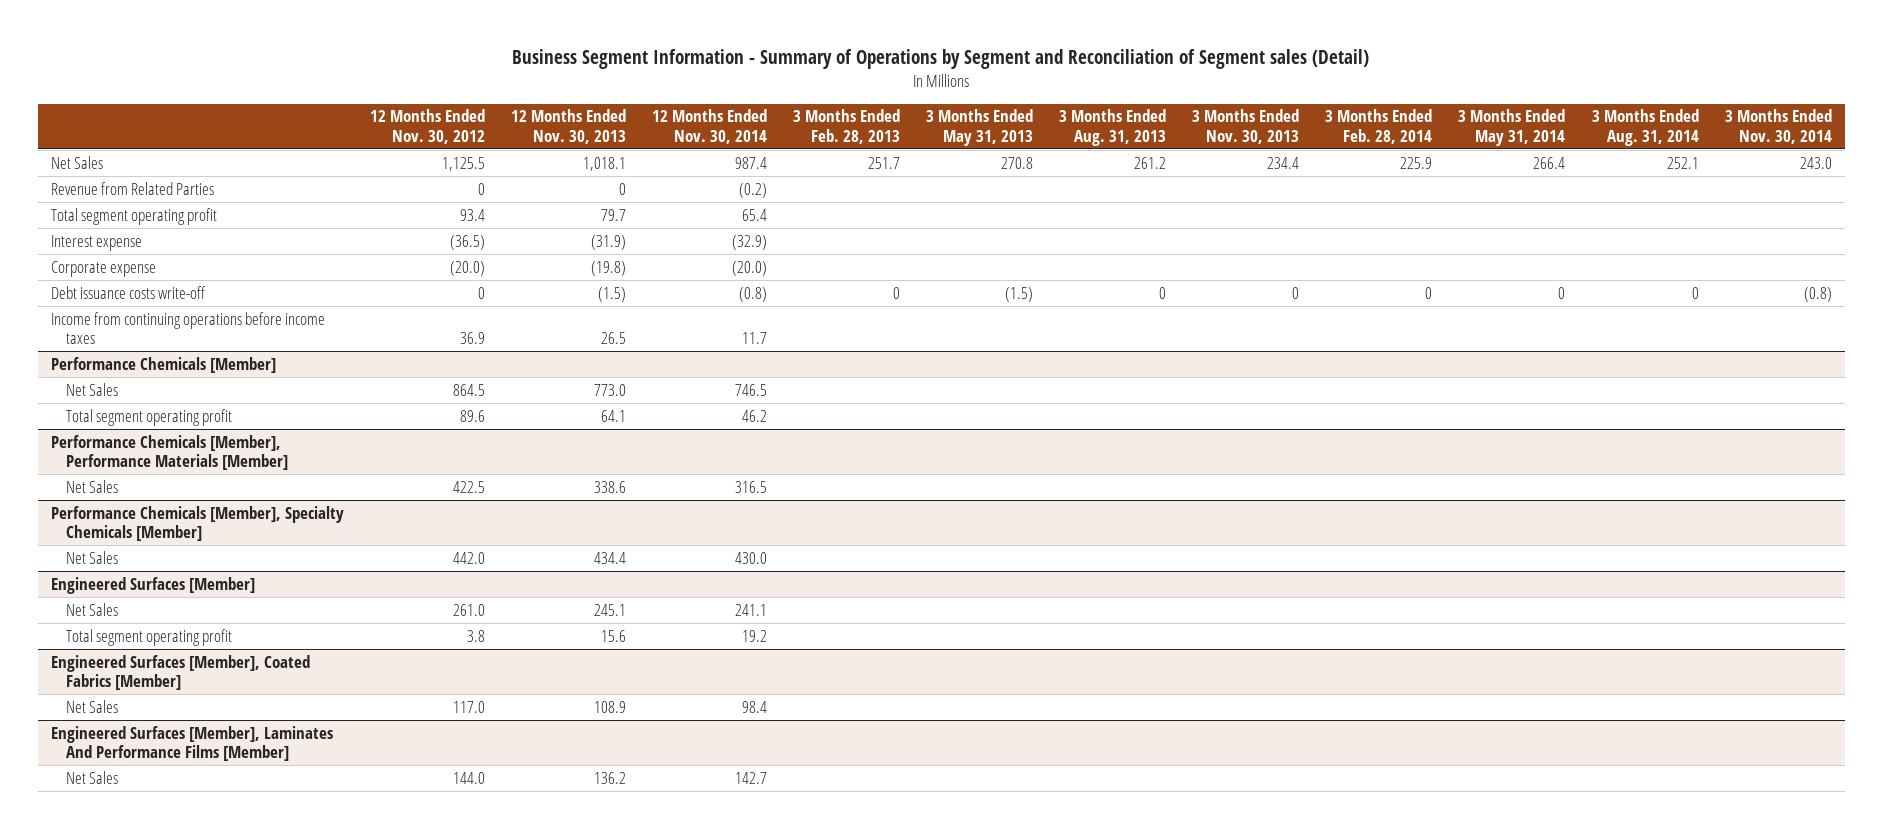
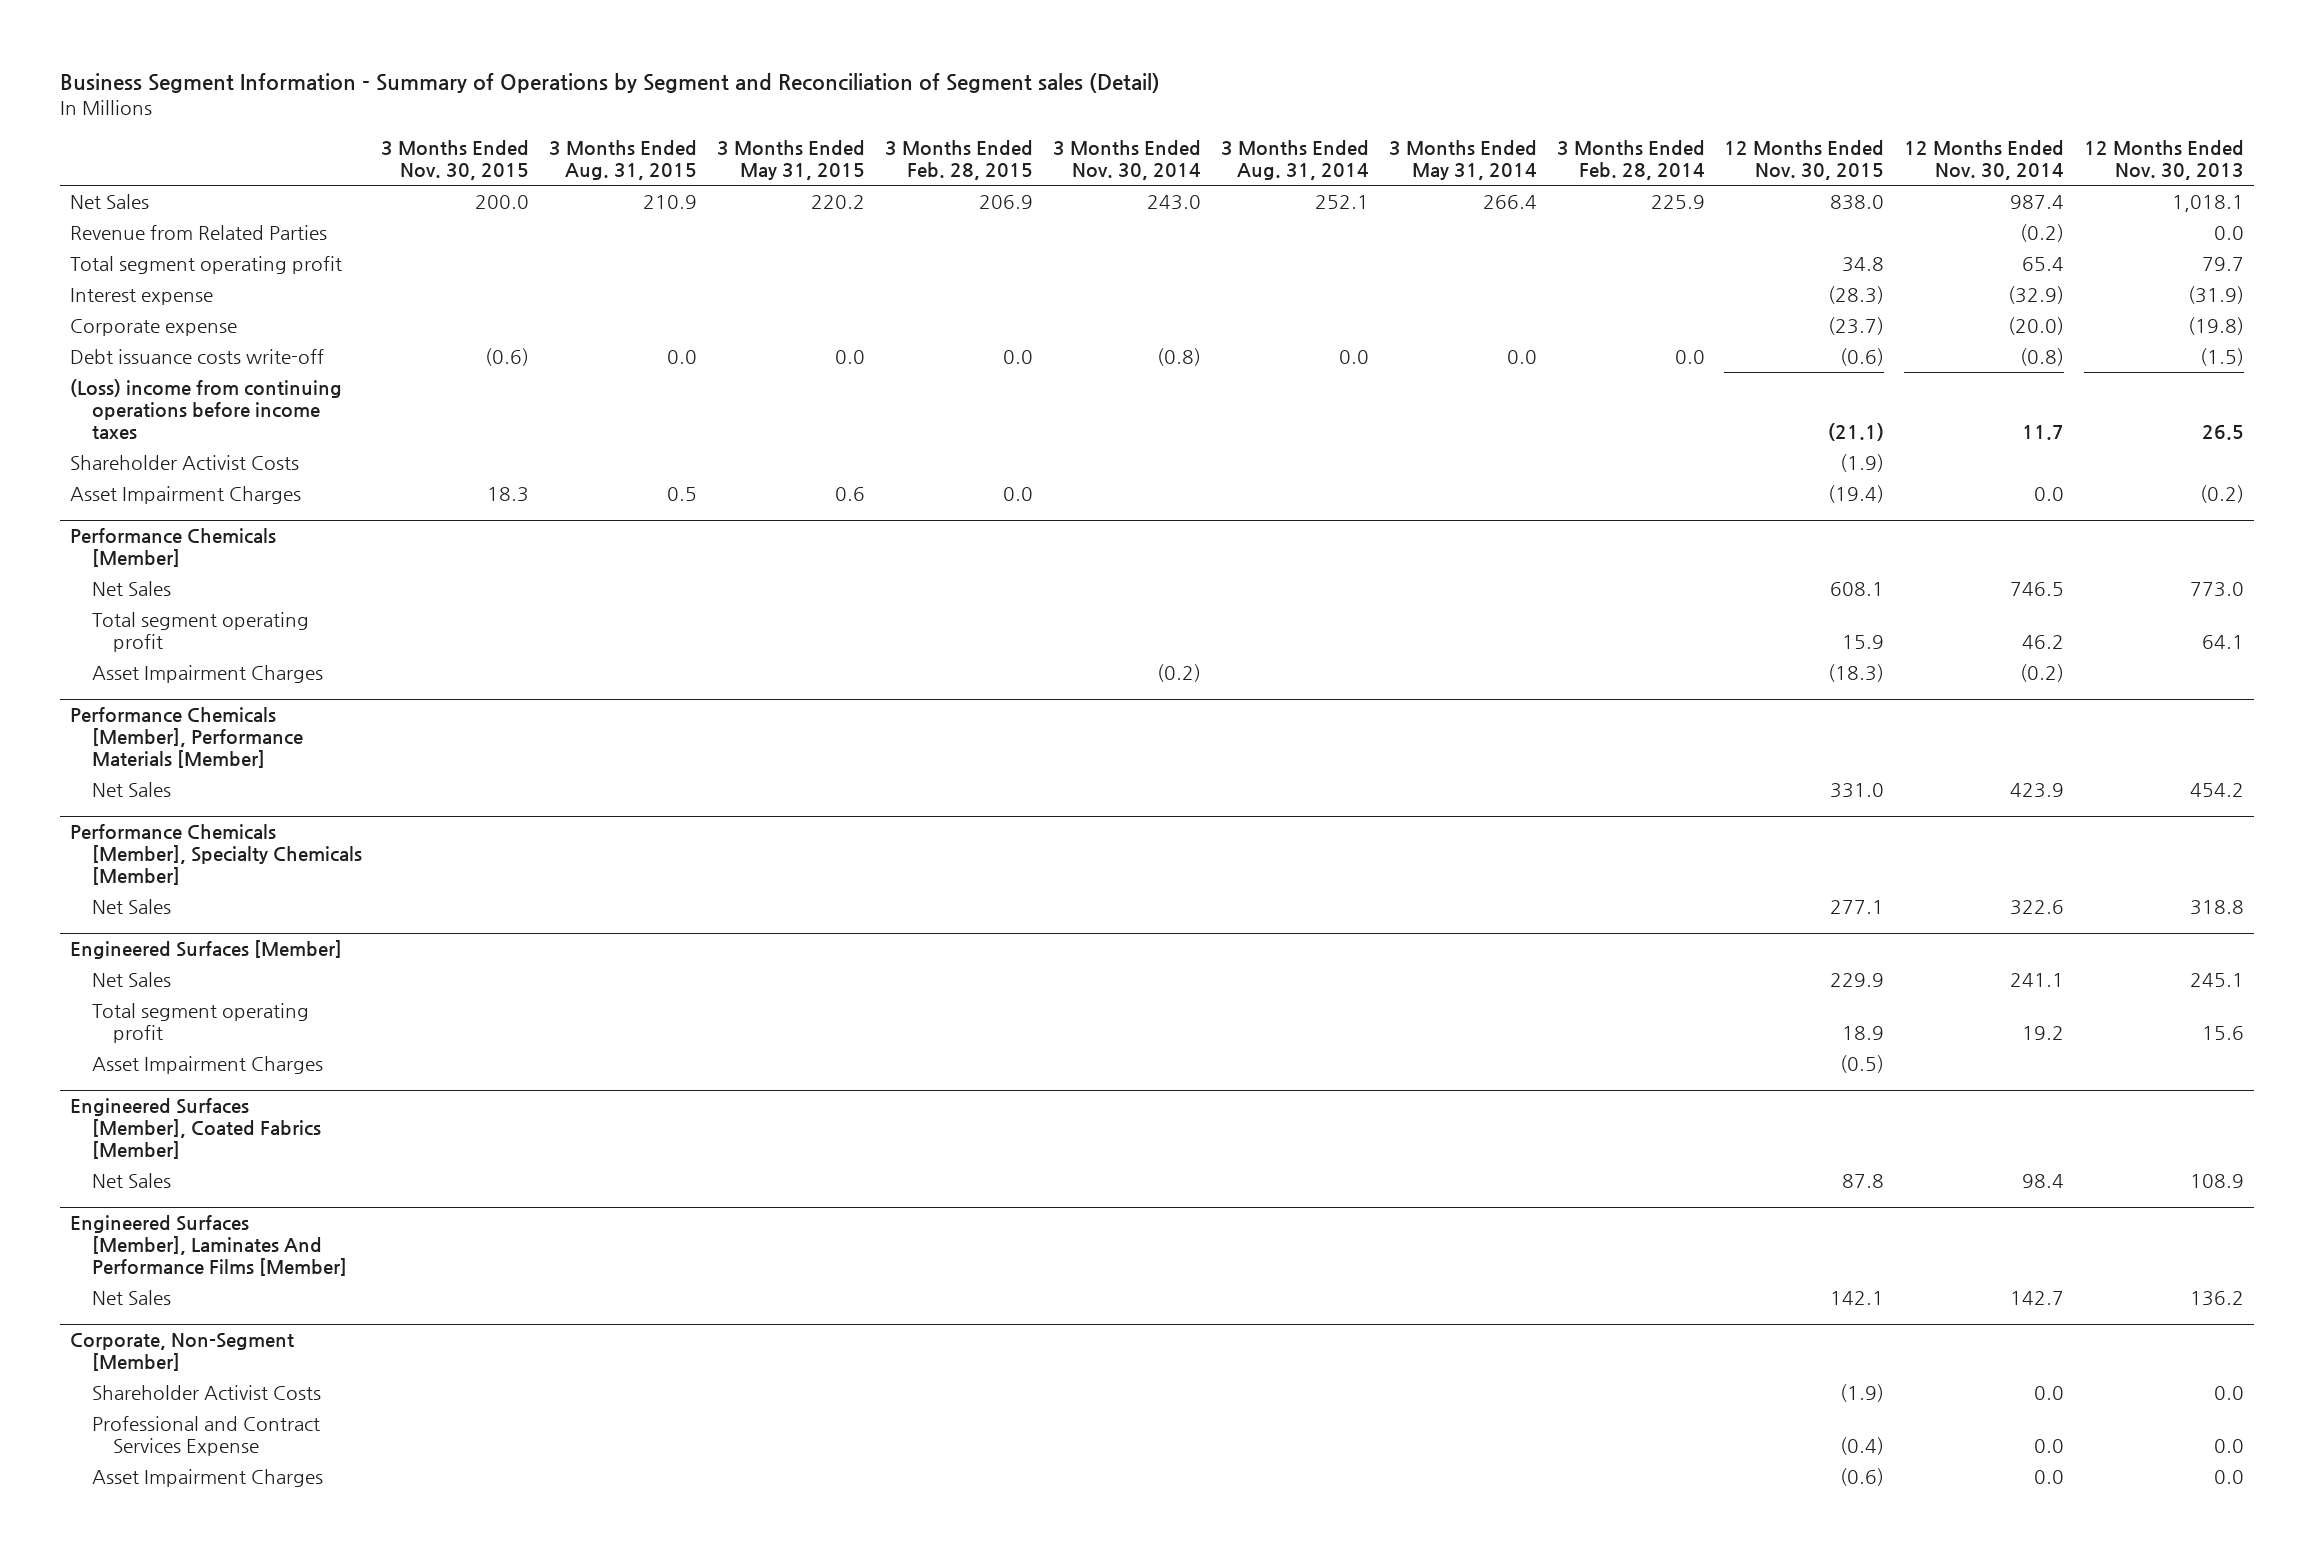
[370,109,486,144] 12 Months Ended Nov. 30, 2012 -> none
[793,109,901,144] 3 Months Ended Feb. 28, 2013 -> none
[926,109,1034,146] 3 Months Ended May 31, 2013 -> none
[1059,109,1167,146] 3 Months Ended Aug. 31, 2013 -> none
[1192,109,1300,144] 3 Months Ended Nov. 30, 2013 -> none
none -> [381,140,530,181] 3 Months Ended Nov. 30, 2015
none -> [549,140,698,181] 3 Months Ended Aug. 31, 2015
none -> [717,140,866,181] 3 Months Ended May 31, 2015
none -> [885,140,1034,181] 3 Months Ended Feb. 28, 2015
none -> [1724,140,1885,181] 12 Months Ended Nov. 30, 2015
[619,182,627,195] 0 -> [2214,225,2245,240] 0.0
[1425,286,1433,299] 0 -> [1674,349,1705,364] 0.0
[1558,286,1566,299] 0 -> [1506,349,1537,364] 0.0
[1691,286,1699,299] 0 -> [1338,349,1369,364] 0.0
[51,311,326,345] Income from continuing operations before income taxes -> [70,378,343,440] (Loss) income from continuing operations before income taxes
none -> [70,454,300,470] Shareholder Activist Costs
none -> [70,485,302,504] Asset Impairment Charges
none -> [91,664,323,683] Asset Impairment Charges
[594,480,627,493] 338.6 -> [2190,782,2245,797] 454.2
[735,480,768,493] 316.5 -> [2010,782,2065,798] 423.9
[594,551,627,564] 434.4 -> [2190,899,2245,915] 318.8
[735,551,768,564] 430.0 -> [2010,899,2065,915] 322.6
none -> [91,1055,323,1074] Asset Impairment Charges
none -> [70,1333,295,1372] Corporate, Non-Segment [Member]
none -> [91,1384,321,1400] Shareholder Activist Costs
none -> [91,1415,320,1457] Professional and Contract Services Expense
none -> [91,1468,323,1487] Asset Impairment Charges

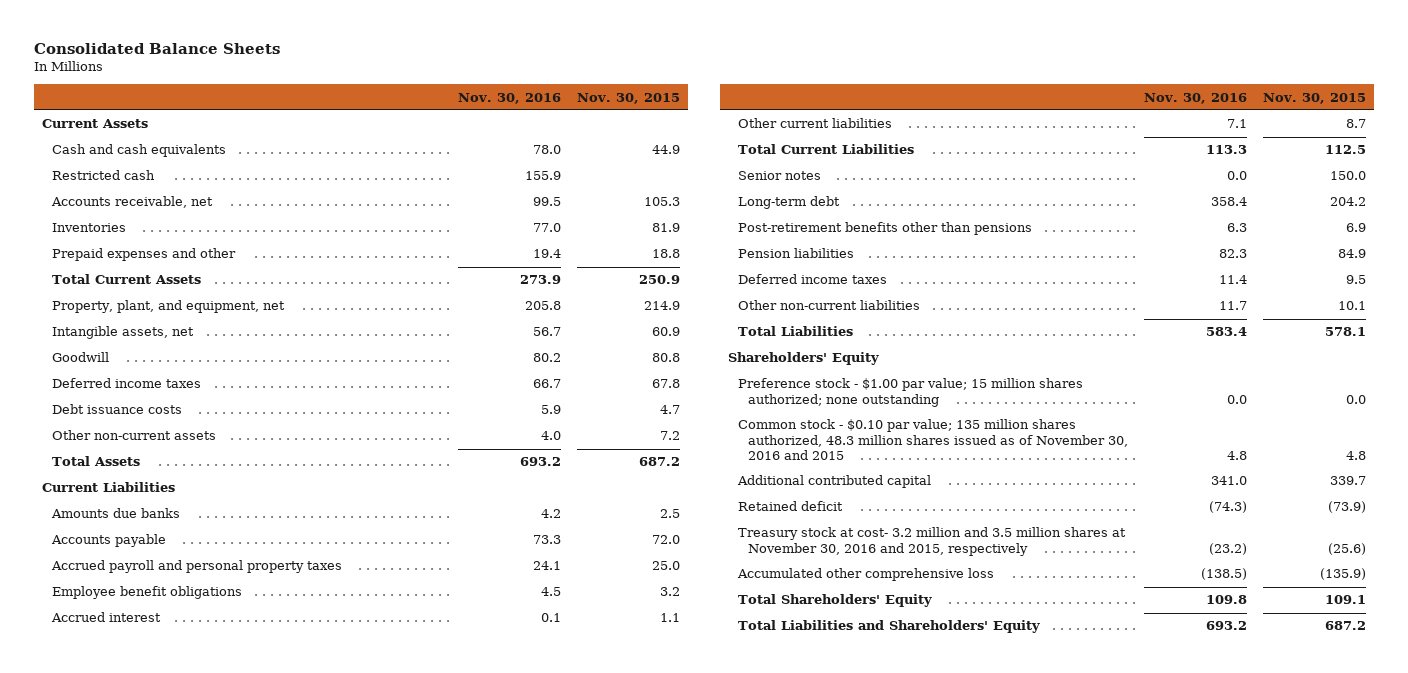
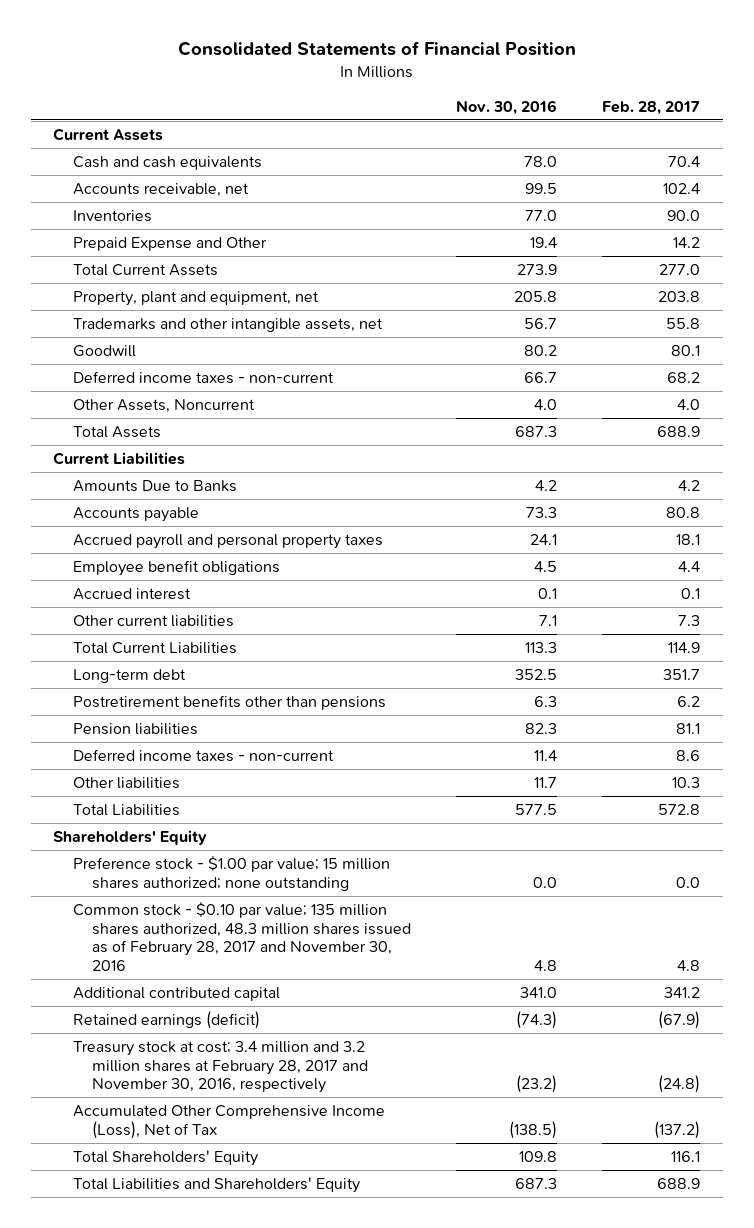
[33,42,280,54] Consolidated Balance Sheets -> [177,41,576,57] Consolidated Statements of Financial Position
[576,92,680,104] Nov. 30, 2015 -> none
none -> [602,100,701,115] Feb. 28, 2017
[51,170,155,181] Restricted cash -> none
[51,248,236,262] Prepaid expenses and other -> [72,236,267,251] Prepaid Expense and Other
[51,300,285,314] Property, plant, and equipment, net -> [72,290,319,306] Property, plant and equipment, net
[51,326,194,340] Intangible assets, net -> [72,317,383,332] Trademarks and other intangible assets, net
[51,404,182,415] Debt issuance costs -> none
[51,378,201,389] Deferred income taxes -> [72,370,334,384] Deferred income taxes - non-current
[51,430,216,441] Other non-current assets -> [72,398,255,413] Other Assets, Noncurrent
[519,457,561,467] 693.2 -> [515,425,558,437] 687.3
[50,508,180,519] Amounts due banks -> [72,479,237,492] Amounts Due to Banks
[738,171,822,181] Senior notes -> none
[1211,197,1248,207] 358.4 -> [515,668,558,680] 352.5
[738,222,1033,236] Post-retirement benefits other than pensions -> [72,694,386,710] Postretirement benefits other than pensions
[738,274,888,285] Deferred income taxes -> [72,748,334,762] Deferred income taxes - non-current
[738,300,921,311] Other non-current liabilities -> [72,776,180,789] Other liabilities
[1206,327,1248,337] 583.4 -> [515,803,558,815] 577.5
[738,419,1129,461] Common stock - $0.10 par value; 135 million shares authorized, 48.3 million shares issued as of November 30, 2016 and 2015 -> [72,901,412,972] Common stock - $0.10 par value; 135 million shares authorized, 48.3 million shares issued as of February 28, 2017 and November 30, 2016
[738,501,844,512] Retained deficit -> [72,1010,260,1029] Retained earnings (deficit)
[738,527,1127,556] Treasury stock at cost- 3.2 million and 3.5 million shares at November 30, 2016 and 2015, respectively -> [72,1040,369,1094] Treasury stock at cost; 3.4 million and 3.2 million shares at February 28, 2017 and November 30, 2016, respectively
[737,568,995,582] Accumulated other comprehensive loss -> [72,1104,385,1139] Accumulated Other Comprehensive Income (Loss), Net of Tax
[1206,621,1248,631] 693.2 -> [515,1177,558,1189] 687.3

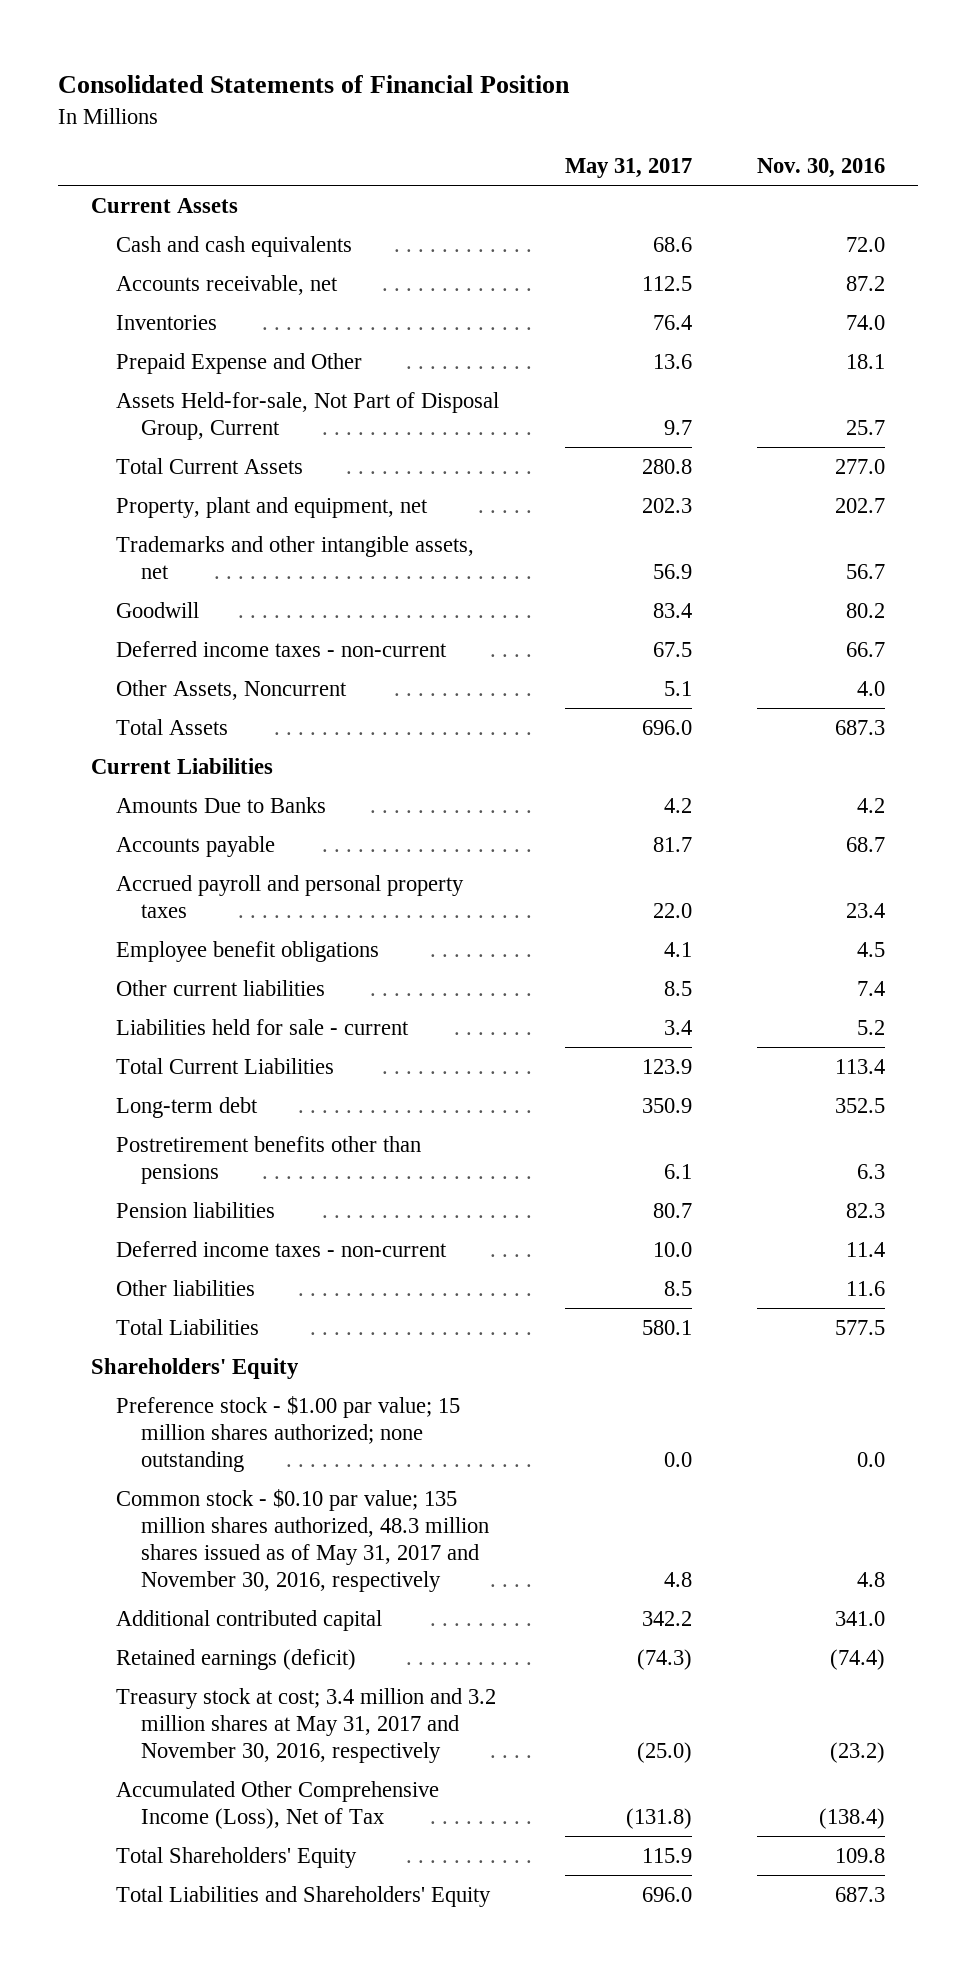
[602,100,701,115] Feb. 28, 2017 -> none
none -> [564,158,692,179] May 31, 2017
[524,155,558,167] 78.0 -> [846,236,886,252] 72.0
[525,182,558,194] 99.5 -> [846,275,886,291] 87.2
[525,209,558,221] 77.0 -> [846,314,886,330] 74.0
[530,236,558,248] 19.4 -> [846,353,886,369] 18.1
none -> [116,391,500,440] Assets Held-for-sale, Not Part of Disposal Group, Current
[517,263,558,275] 273.9 -> [835,458,886,474] 277.0
[514,290,558,302] 205.8 -> [835,497,886,513] 202.7
[526,506,558,518] 73.3 -> [846,836,886,852] 68.7
[530,533,558,545] 24.1 -> [846,902,886,918] 23.4
[72,587,191,600] Accrued interest -> none
[539,614,558,626] 7.1 -> [857,980,886,996] 7.4
none -> [116,1018,410,1035] Liabilities held for sale - current
[525,641,558,653] 113.3 -> [835,1058,886,1074] 113.4
[534,776,558,788] 11.7 -> [846,1280,886,1296] 11.6
[72,901,412,972] Common stock - $0.10 par value; 135 million shares authorized, 48.3 million shares issued as of February 28, 2017 and November 30, 2016 -> [116,1488,490,1592] Common stock - $0.10 par value; 135 million shares authorized, 48.3 million shares issued as of May 31, 2017 and November 30, 2016, respectively
[516,1010,558,1029] (74.3) -> [830,1648,886,1670] (74.4)
[72,1040,369,1094] Treasury stock at cost; 3.4 million and 3.2 million shares at February 28, 2017 and November 30, 2016, respectively -> [116,1687,497,1763] Treasury stock at cost; 3.4 million and 3.2 million shares at May 31, 2017 and November 30, 2016, respectively
[509,1120,558,1139] (138.5) -> [819,1807,886,1829] (138.4)

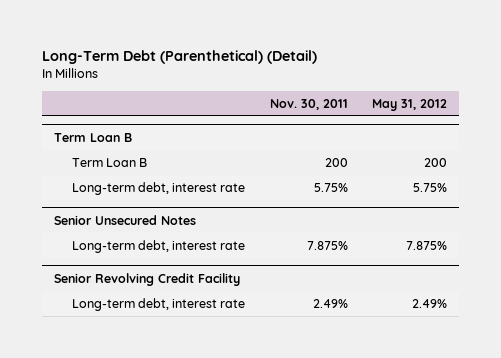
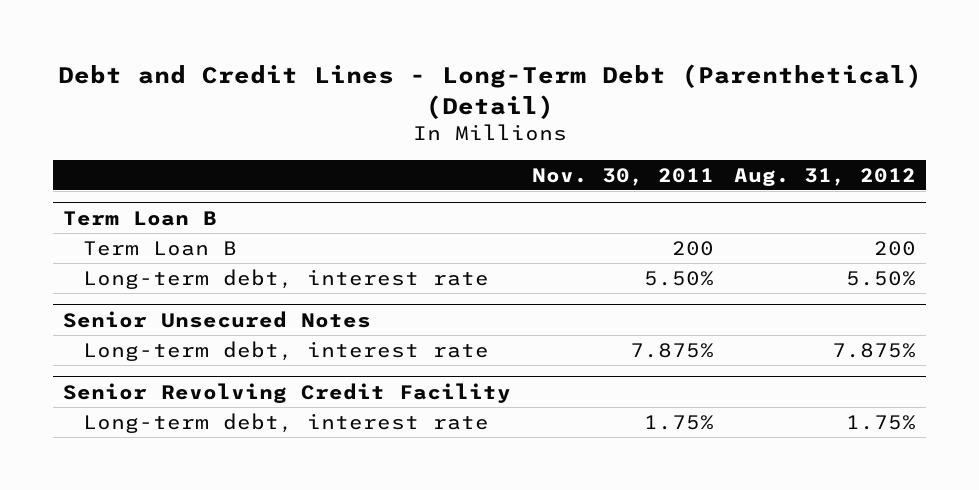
[42,50,318,65] Long-Term Debt (Parenthetical) (Detail) -> [57,64,922,119] Debt and Credit Lines - Long-Term Debt (Parenthetical) (Detail)
[371,98,447,111] May 31, 2012 -> none
none -> [734,167,917,186] Aug. 31, 2012
[313,183,348,193] 5.75% -> [643,270,714,286] 5.50%
[312,299,348,309] 2.49% -> [643,414,714,430] 1.75%

